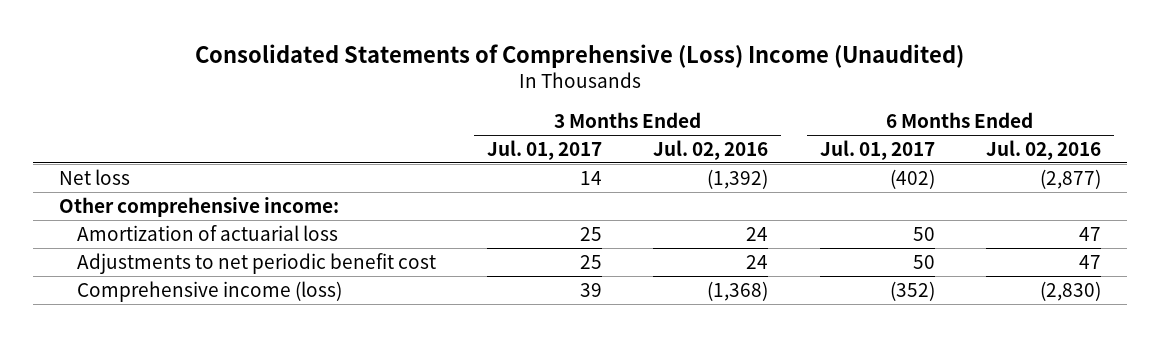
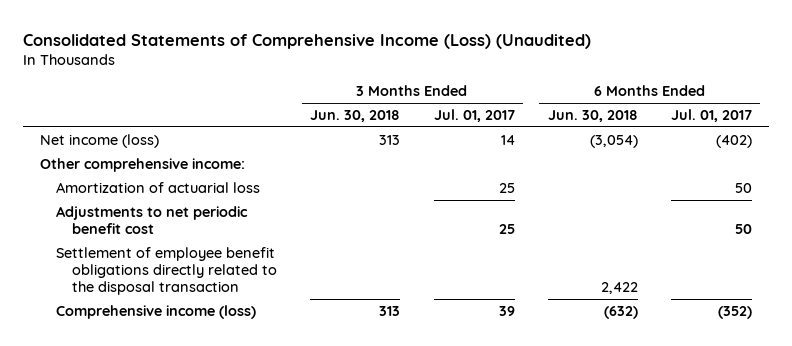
[194,43,964,68] Consolidated Statements of Comprehensive (Loss) Income (Unaudited) -> [23,33,592,49] Consolidated Statements of Comprehensive Income (Loss) (Unaudited)
[653,139,769,160] Jul. 02, 2016 -> none
[985,139,1101,160] Jul. 02, 2016 -> none
none -> [310,109,401,122] Jun. 30, 2018
none -> [547,109,638,122] Jun. 30, 2018
[59,168,131,185] Net loss -> [39,133,159,148] Net income (loss)
none -> [56,246,278,295] Settlement of employee benefit obligations directly related to the disposal transaction

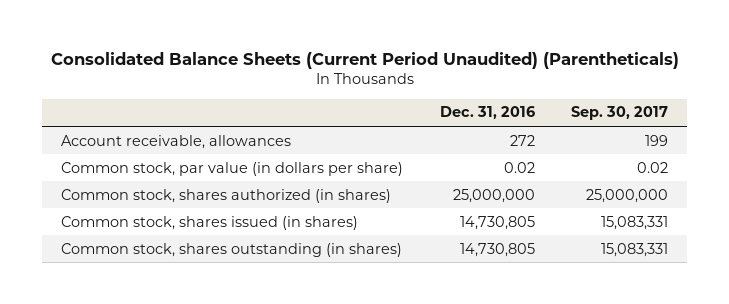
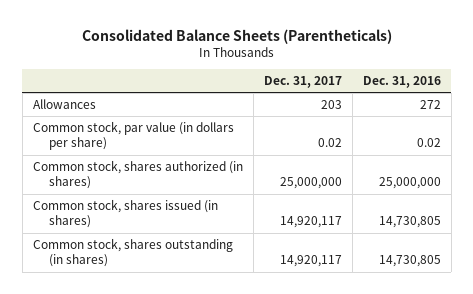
[50,51,679,69] Consolidated Balance Sheets (Current Period Unaudited) (Parentheticals) -> [81,28,392,44] Consolidated Balance Sheets (Parentheticals)
[571,106,669,121] Sep. 30, 2017 -> none
none -> [263,76,342,89] Dec. 31, 2017
[60,134,291,149] Account receivable, allowances -> [32,99,96,110] Allowances

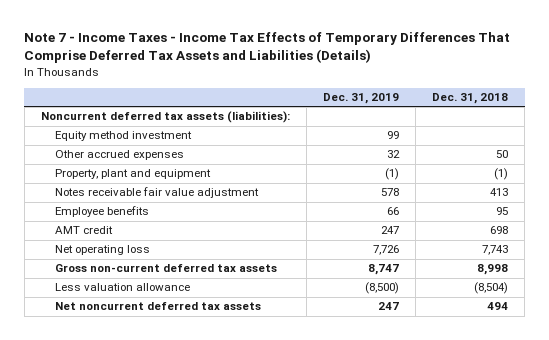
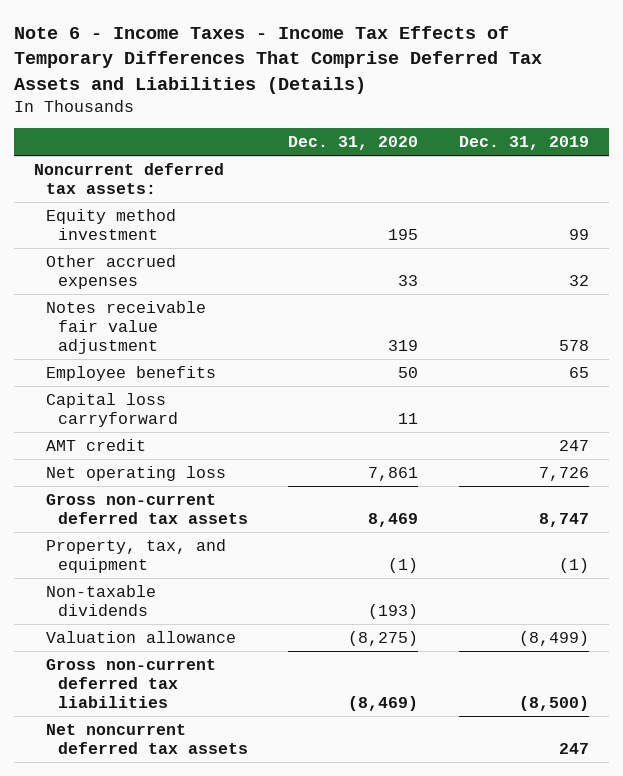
[24,32,511,64] Note 7 - Income Taxes - Income Tax Effects of Temporary Differences That Comprise Deferred Tax Assets and Liabilities (Details) -> [13,26,542,94] Note 6 - Income Taxes - Income Tax Effects of Temporary Differences That Comprise Deferred Tax Assets and Liabilities (Details)
[432,93,509,105] Dec. 31, 2018 -> none
none -> [288,135,419,150] Dec. 31, 2020
[40,111,290,124] Noncurrent deferred tax assets (liabilities): -> [34,162,225,194] Noncurrent deferred tax assets:
[55,169,212,180] Property, plant and equipment -> none
[386,207,399,216] 66 -> [568,366,589,378] 65
none -> [45,392,178,427] Capital loss carryforward
none -> [45,538,226,573] Property, tax, and equipment
none -> [45,584,156,616] Non-taxable dividends
[55,283,191,292] Less valuation allowance -> [45,630,236,643] Valuation allowance
[364,282,399,295] (8,500) -> [518,630,589,646] (8,499)
none -> [45,658,216,708] Gross non-current deferred tax liabilities

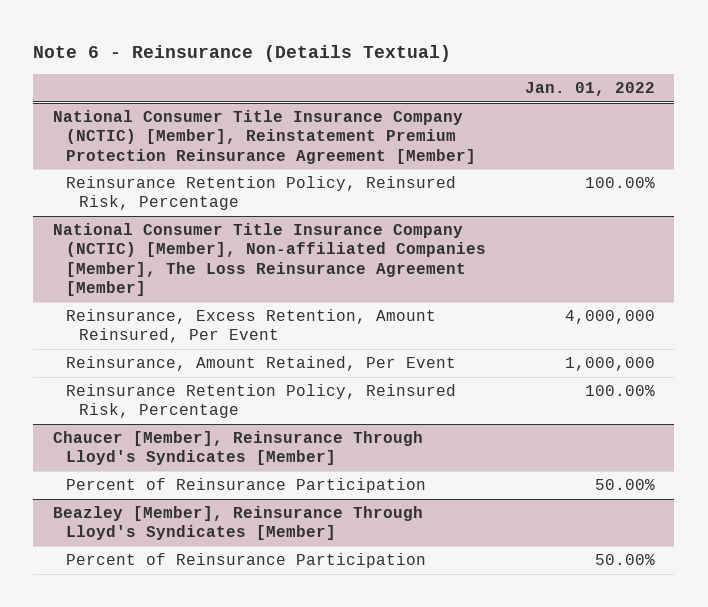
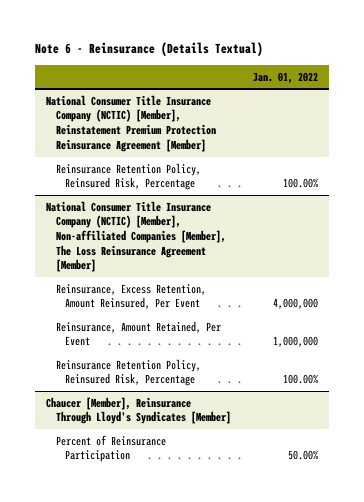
[53,506,424,541] Beazley [Member], Reinsurance Through Lloyd's Syndicates [Member] -> none
[65,553,426,569] Percent of Reinsurance Participation -> none

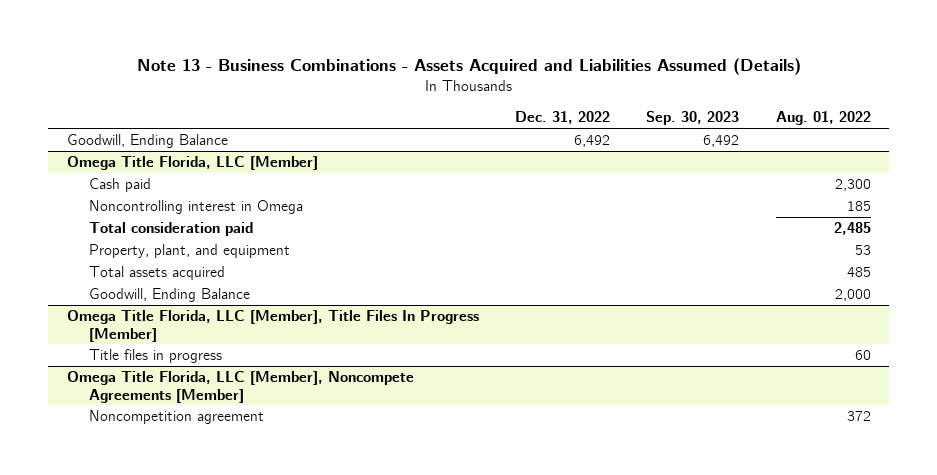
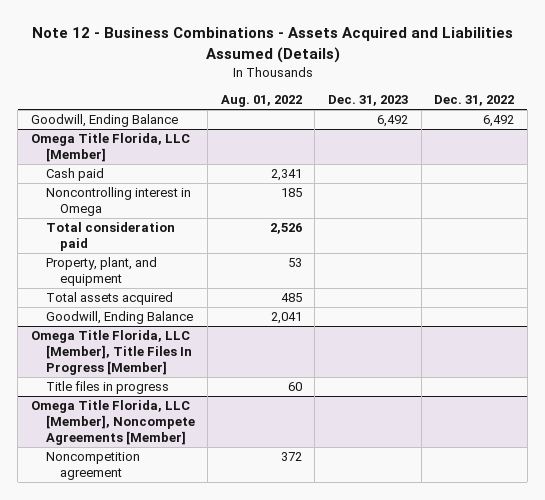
[136,58,801,76] Note 13 - Business Combinations - Assets Acquired and Liabilities Assumed (Details) -> [31,27,513,63] Note 12 - Business Combinations - Assets Acquired and Liabilities Assumed (Details)
[646,111,740,126] Sep. 30, 2023 -> none
none -> [328,95,409,107] Dec. 31, 2023
[834,179,871,192] 2,300 -> [270,169,302,182] 2,341
[833,222,871,236] 2,485 -> [269,223,302,235] 2,526
[834,289,871,302] 2,000 -> [270,312,302,325] 2,041

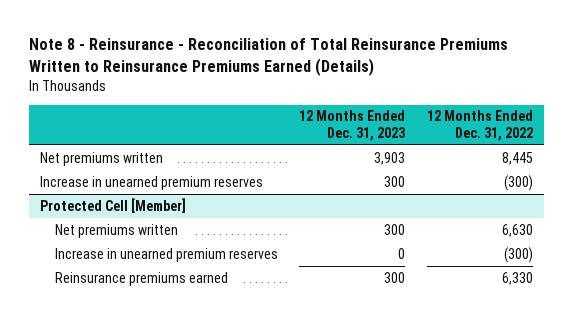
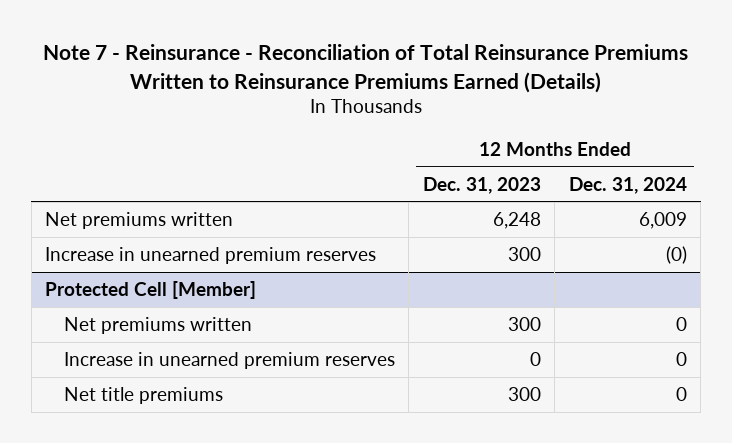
[28,38,508,76] Note 8 - Reinsurance - Reconciliation of Total Reinsurance Premiums Written to Reinsurance Premiums Earned (Details) -> [43,44,689,93] Note 7 - Reinsurance - Reconciliation of Total Reinsurance Premiums Written to Reinsurance Premiums Earned (Details)
[426,110,533,141] 12 Months Ended Dec. 31, 2022 -> none
none -> [568,176,687,194] Dec. 31, 2024
[374,151,406,165] 3,903 -> [492,212,541,230] 6,248
[54,271,228,286] Reinsurance premiums earned -> [63,387,223,405] Net title premiums

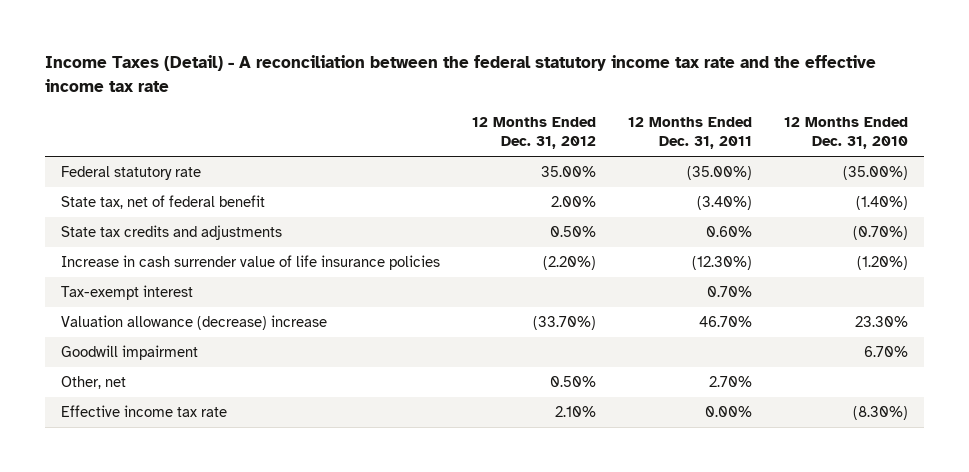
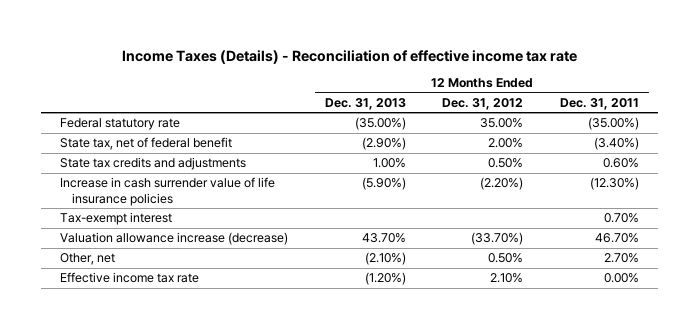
[45,55,877,92] Income Taxes (Detail) - A reconciliation between the federal statutory income tax rate and the effective income tax rate -> [121,49,577,64] Income Taxes (Details) - Reconciliation of effective income tax rate
[784,116,909,150] 12 Months Ended Dec. 31, 2010 -> none
none -> [324,97,406,110] Dec. 31, 2013
[61,345,199,361] Goodwill impairment -> none
[61,315,328,331] Valuation allowance (decrease) increase -> [59,232,288,246] Valuation allowance increase (decrease)

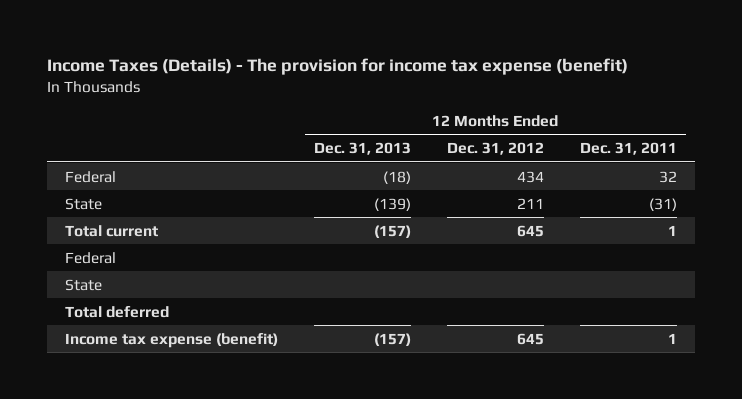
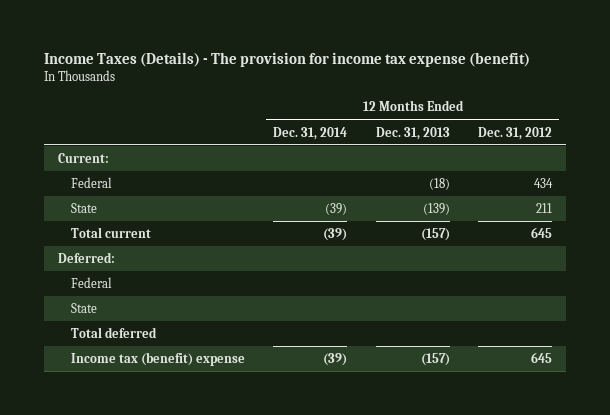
[579,142,677,156] Dec. 31, 2011 -> none
none -> [273,126,348,140] Dec. 31, 2014
none -> [57,153,109,164] Current:
none -> [57,252,115,264] Deferred:
[64,332,278,348] Income tax expense (benefit) -> [70,352,245,367] Income tax (benefit) expense

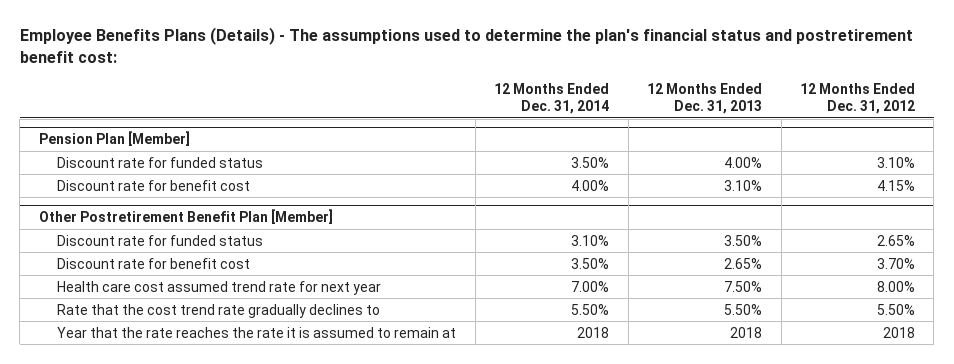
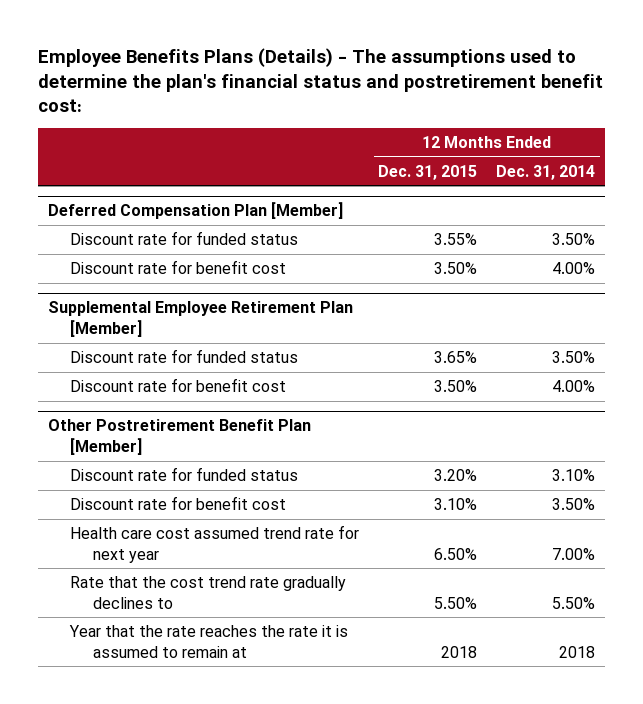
[647,82,763,114] 12 Months Ended Dec. 31, 2013 -> none
[800,82,916,114] 12 Months Ended Dec. 31, 2012 -> none
none -> [378,164,478,180] Dec. 31, 2015
[38,131,190,147] Pension Plan [Member] -> none
none -> [47,202,343,220] Deferred Compensation Plan [Member]
none -> [47,301,353,337] Supplemental Employee Retirement Plan [Member]
none -> [70,348,299,363] Discount rate for funded status
none -> [70,377,287,392] Discount rate for benefit cost

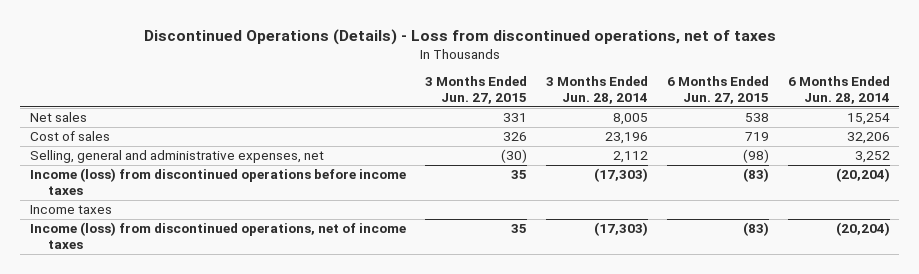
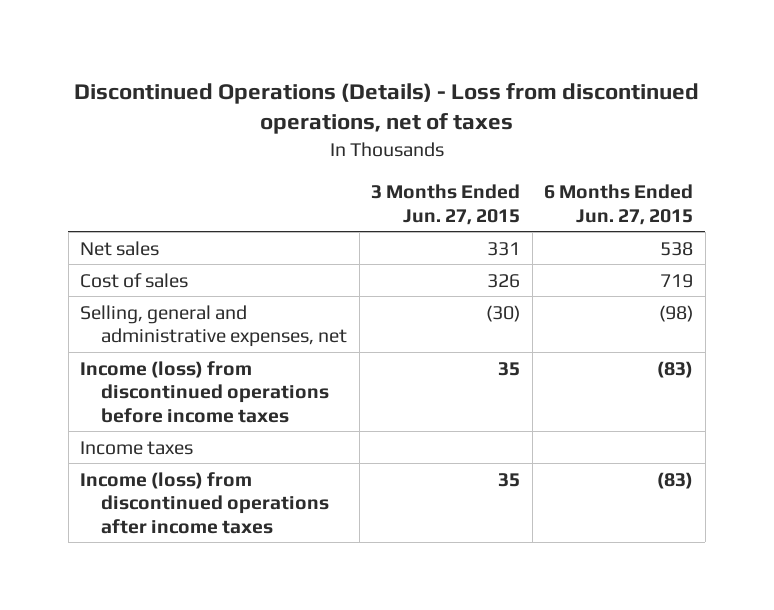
[545,76,648,105] 3 Months Ended Jun. 28, 2014 -> none
[787,76,890,105] 6 Months Ended Jun. 28, 2014 -> none
[29,222,406,249] Income (loss) from discontinued operations, net of income taxes -> [80,471,329,534] Income (loss) from discontinued operations after income taxes

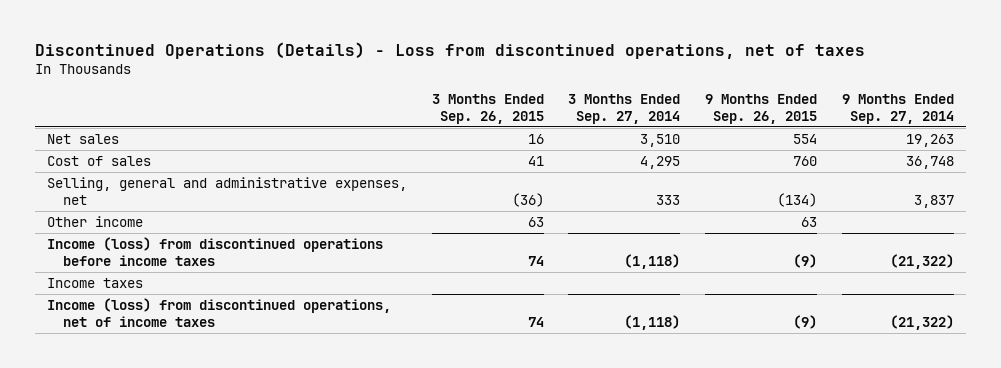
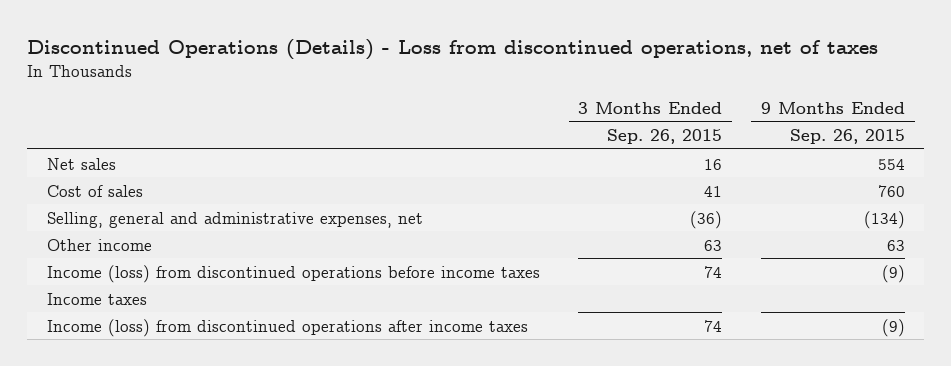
[568,94,681,124] 3 Months Ended Sep. 27, 2014 -> none
[841,94,954,124] 9 Months Ended Sep. 27, 2014 -> none
[47,298,392,327] Income (loss) from discontinued operations, net of income taxes -> [46,318,528,337] Income (loss) from discontinued operations after income taxes

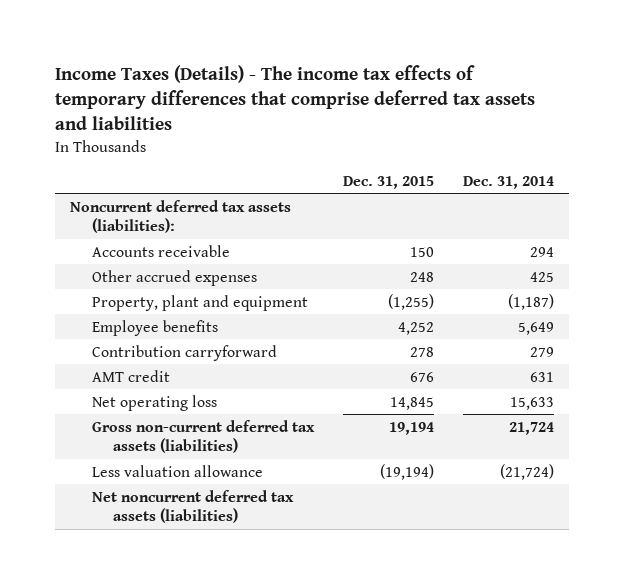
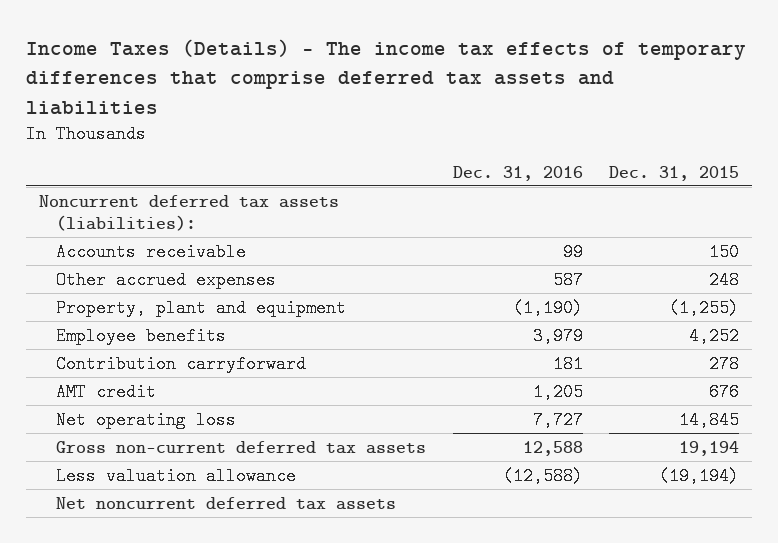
[463,175,555,189] Dec. 31, 2014 -> none
none -> [452,165,583,181] Dec. 31, 2016
[91,419,315,454] Gross non-current deferred tax assets (liabilities) -> [56,440,427,454] Gross non-current deferred tax assets
[91,489,294,524] Net noncurrent deferred tax assets (liabilities) -> [56,496,397,510] Net noncurrent deferred tax assets

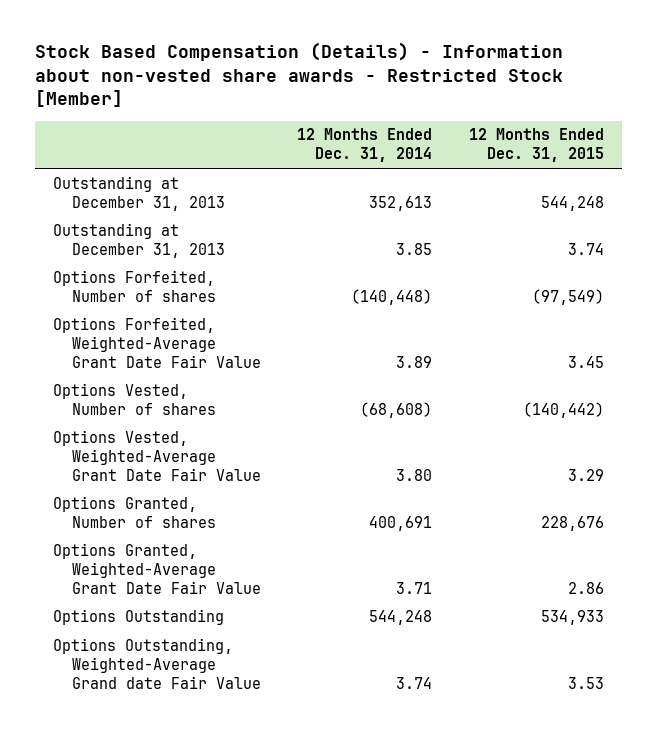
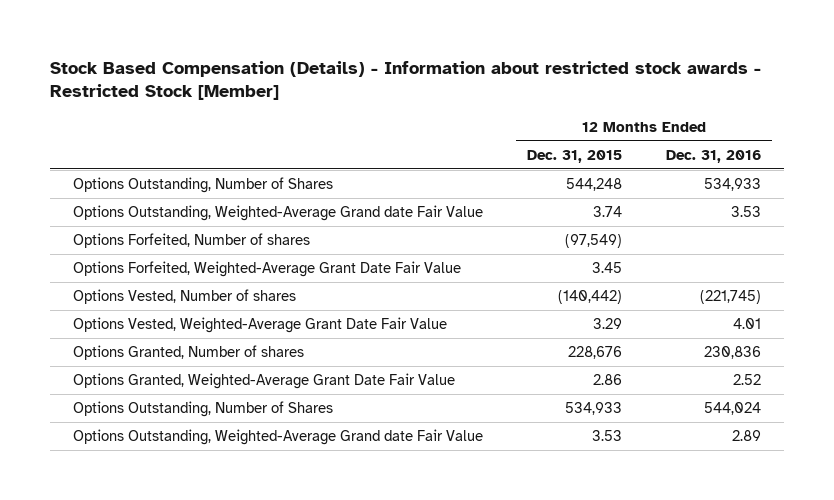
[34,42,563,108] Stock Based Compensation (Details) - Information about non-vested share awards - Restricted Stock [Member] -> [50,60,762,101] Stock Based Compensation (Details) - Information about restricted stock awards - Restricted Stock [Member]
[297,128,433,163] 12 Months Ended Dec. 31, 2014 -> none
none -> [666,149,762,163] Dec. 31, 2016
[53,175,225,211] Outstanding at December 31, 2013 -> [72,177,333,194] Options Outstanding, Number of Shares
[53,222,225,258] Outstanding at December 31, 2013 -> [72,205,483,222] Options Outstanding, Weighted-Average Grand date Fair Value
[53,608,225,625] Options Outstanding -> [72,401,333,418] Options Outstanding, Number of Shares

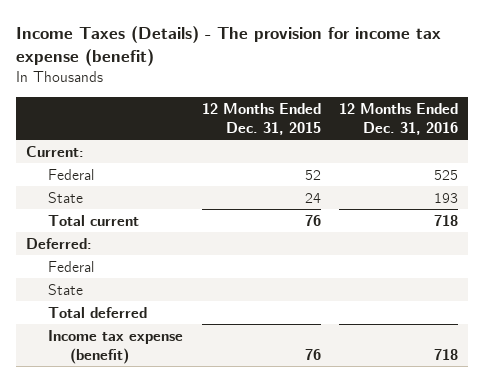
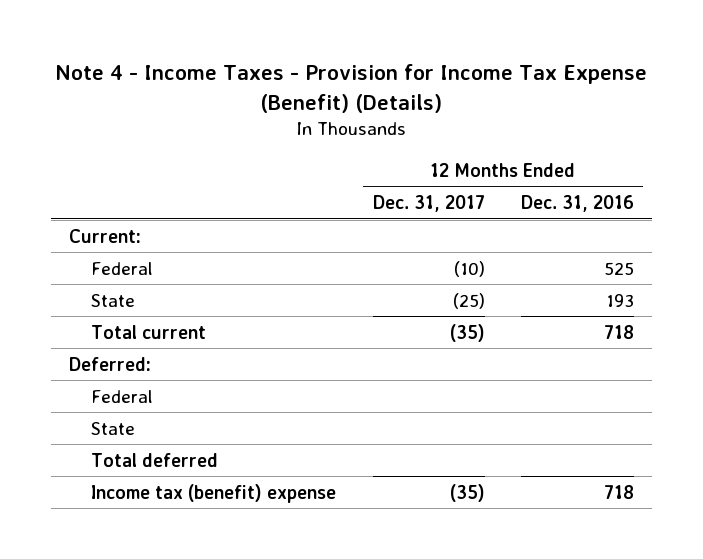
[16,26,442,67] Income Taxes (Details) - The provision for income tax expense (benefit) -> [55,64,648,113] Note 4 - Income Taxes - Provision for Income Tax Expense (Benefit) (Details)
[201,102,321,135] 12 Months Ended Dec. 31, 2015 -> none
none -> [372,195,485,213] Dec. 31, 2017
[47,329,183,364] Income tax expense (benefit) -> [91,483,337,503] Income tax (benefit) expense

